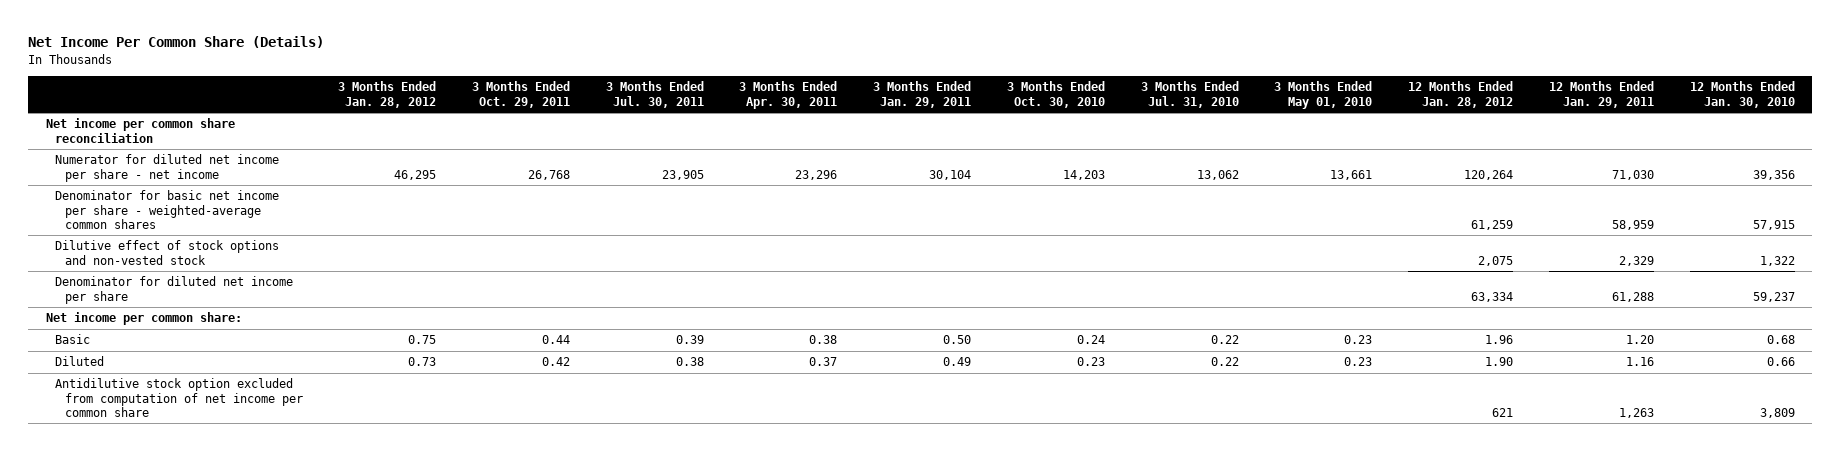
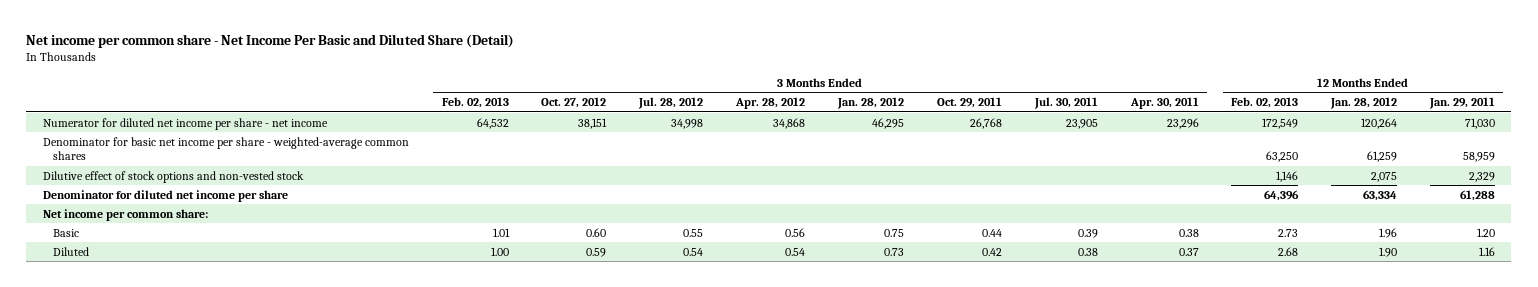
[28,36,325,49] Net Income Per Common Share (Details) -> [26,33,515,48] Net income per common share - Net Income Per Basic and Diluted Share (Detail)
[873,81,972,108] 3 Months Ended Jan. 29, 2011 -> none
[1006,81,1105,108] 3 Months Ended Oct. 30, 2010 -> none
[1140,81,1239,108] 3 Months Ended Jul. 31, 2010 -> none
[1274,81,1373,109] 3 Months Ended May 01, 2010 -> none
[1689,81,1795,108] 12 Months Ended Jan. 30, 2010 -> none
none -> [441,97,509,109] Feb. 02, 2013
none -> [541,97,607,109] Oct. 27, 2012
none -> [638,97,704,110] Jul. 28, 2012
none -> [735,97,806,110] Apr. 28, 2012
none -> [1231,97,1299,109] Feb. 02, 2013
[46,118,236,143] Net income per common share reconciliation -> none
[55,378,303,418] Antidilutive stock option excluded from computation of net income per common share -> none

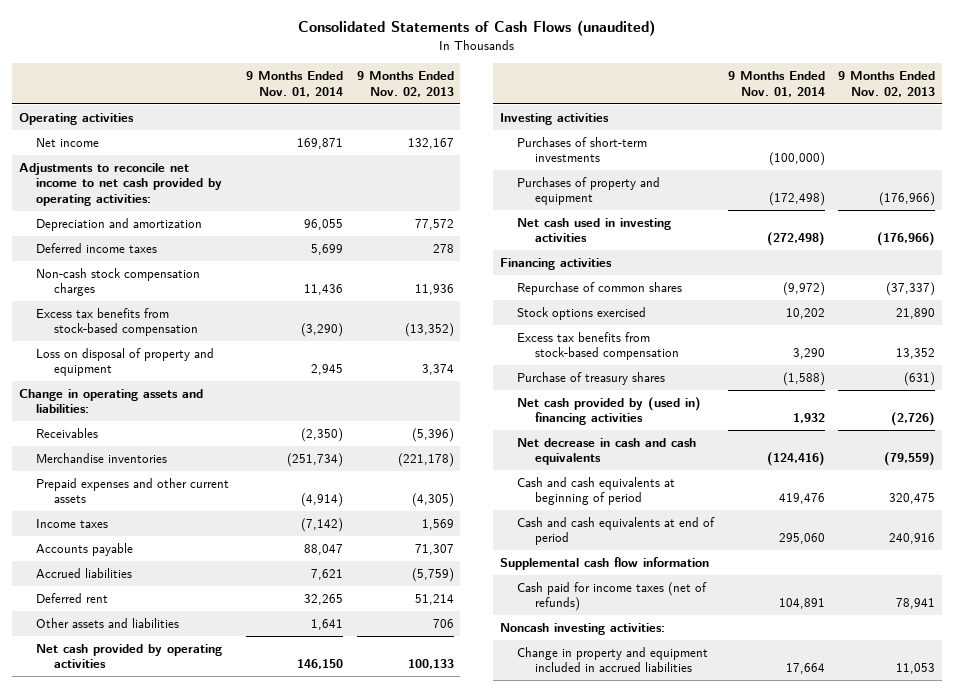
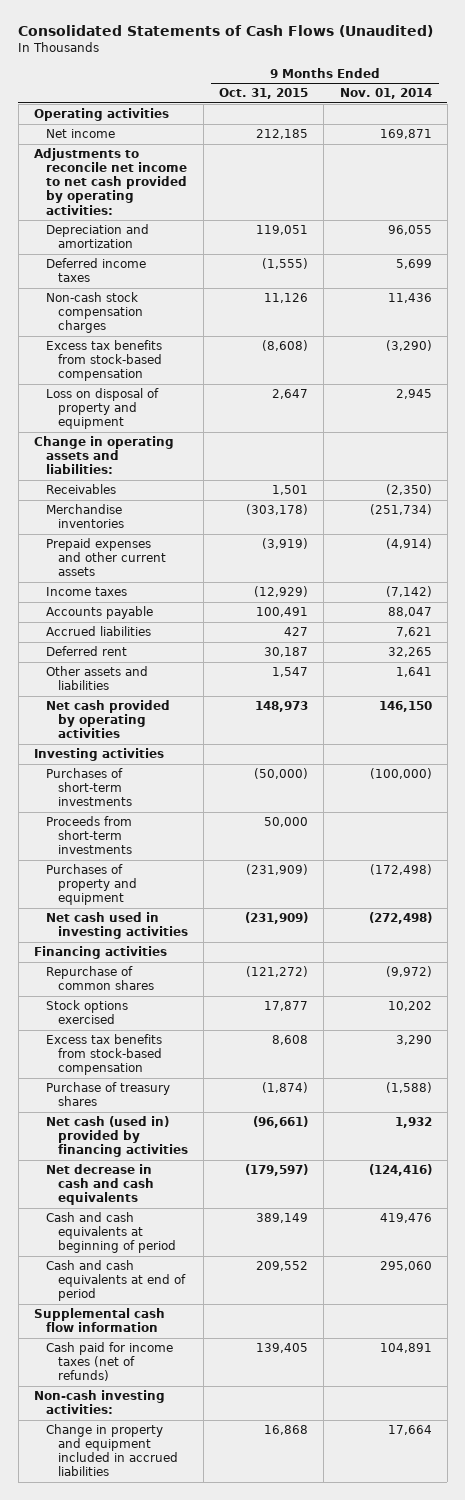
[297,20,655,37] Consolidated Statements of Cash Flows (unaudited) -> [18,25,434,38] Consolidated Statements of Cash Flows (Unaudited)
[356,71,454,97] 9 Months Ended Nov. 02, 2013 -> none
none -> [219,88,309,100] Oct. 31, 2015
none -> [45,816,132,855] Proceeds from short-term investments
[517,397,702,426] Net cash provided by (used in) financing activities -> [45,1116,188,1158] Net cash (used in) provided by financing activities
[499,623,665,636] Noncash investing activities: -> [33,1390,165,1415] Non-cash investing activities:

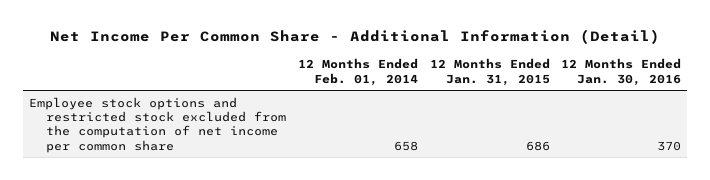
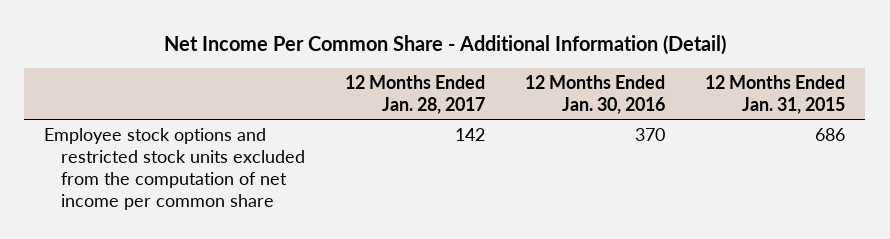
[297,58,418,86] 12 Months Ended Feb. 01, 2014 -> none
none -> [345,75,486,115] 12 Months Ended Jan. 28, 2017
[28,96,287,153] Employee stock options and restricted stock excluded from the computation of net income per common share -> [44,127,306,210] Employee stock options and restricted stock units excluded from the computation of net income per common share

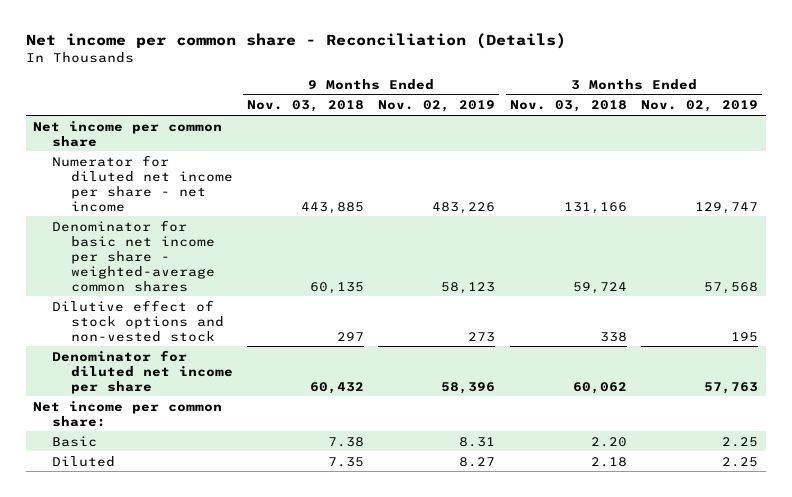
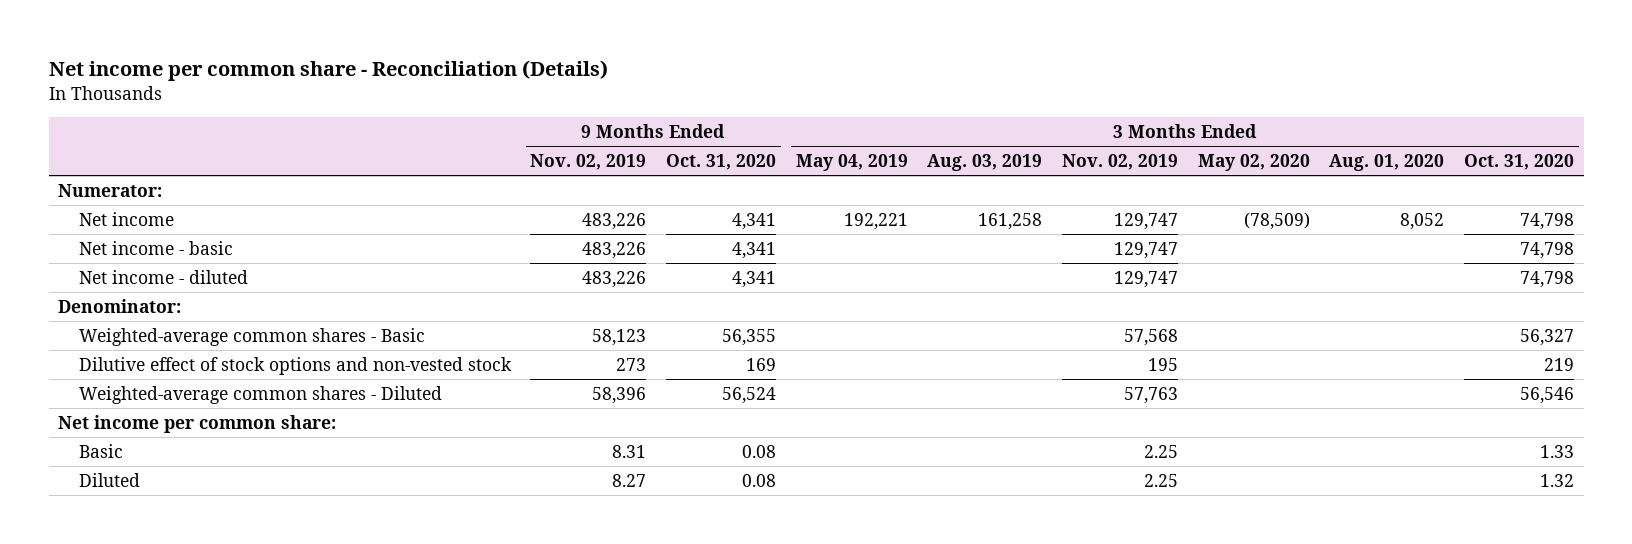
[247,100,365,113] Nov. 03, 2018 -> none
[509,100,627,113] Nov. 03, 2018 -> none
none -> [666,153,777,170] Oct. 31, 2020
none -> [795,153,908,171] May 04, 2019
none -> [927,153,1043,171] Aug. 03, 2019
none -> [1197,153,1310,171] May 02, 2020
none -> [1329,153,1445,171] Aug. 01, 2020
none -> [1463,153,1574,170] Oct. 31, 2020
[33,120,223,147] Net income per common share -> none
none -> [58,183,163,197] Numerator:
none -> [78,211,174,226] Net income
[51,154,233,212] Numerator for diluted net income per share - net income -> [78,240,233,255] Net income - basic
none -> [78,269,248,284] Net income - diluted
none -> [58,298,182,313] Denominator:
[51,219,215,292] Denominator for basic net income per share - weighted-average common shares -> [78,327,425,346] Weighted-average common shares - Basic
[51,349,233,394] Denominator for diluted net income per share -> [78,385,442,404] Weighted-average common shares - Diluted

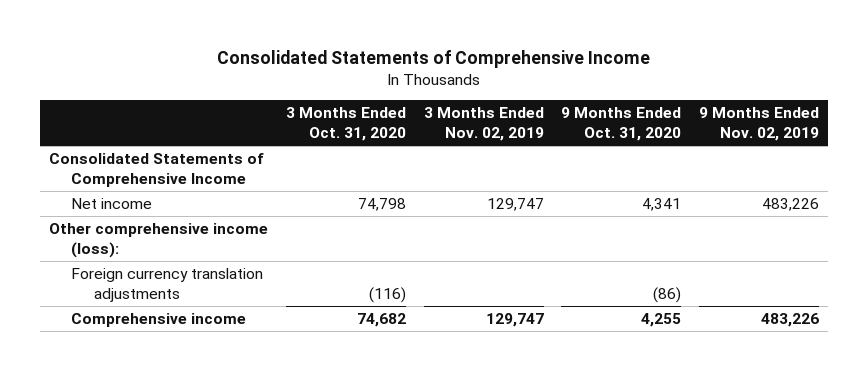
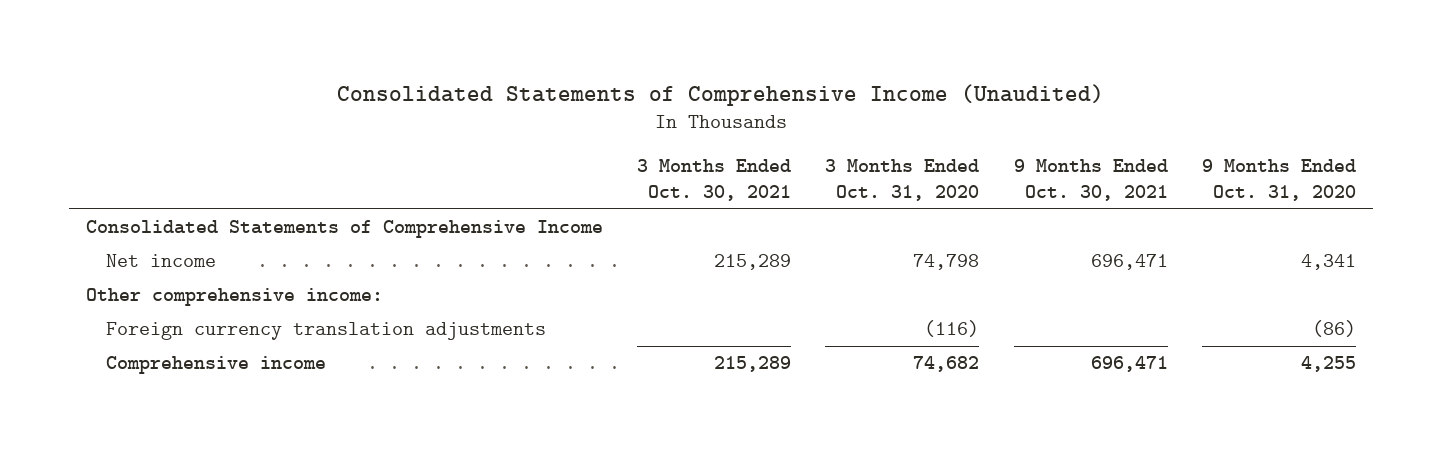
[217,50,651,69] Consolidated Statements of Comprehensive Income -> [336,83,1104,106] Consolidated Statements of Comprehensive Income (Unaudited)
[423,107,544,142] 3 Months Ended Nov. 02, 2019 -> none
[699,107,820,142] 9 Months Ended Nov. 02, 2019 -> none
none -> [637,159,792,202] 3 Months Ended Oct. 30, 2021
none -> [1013,159,1168,202] 9 Months Ended Oct. 30, 2021
[49,223,269,258] Other comprehensive income (loss): -> [85,288,383,307] Other comprehensive income:

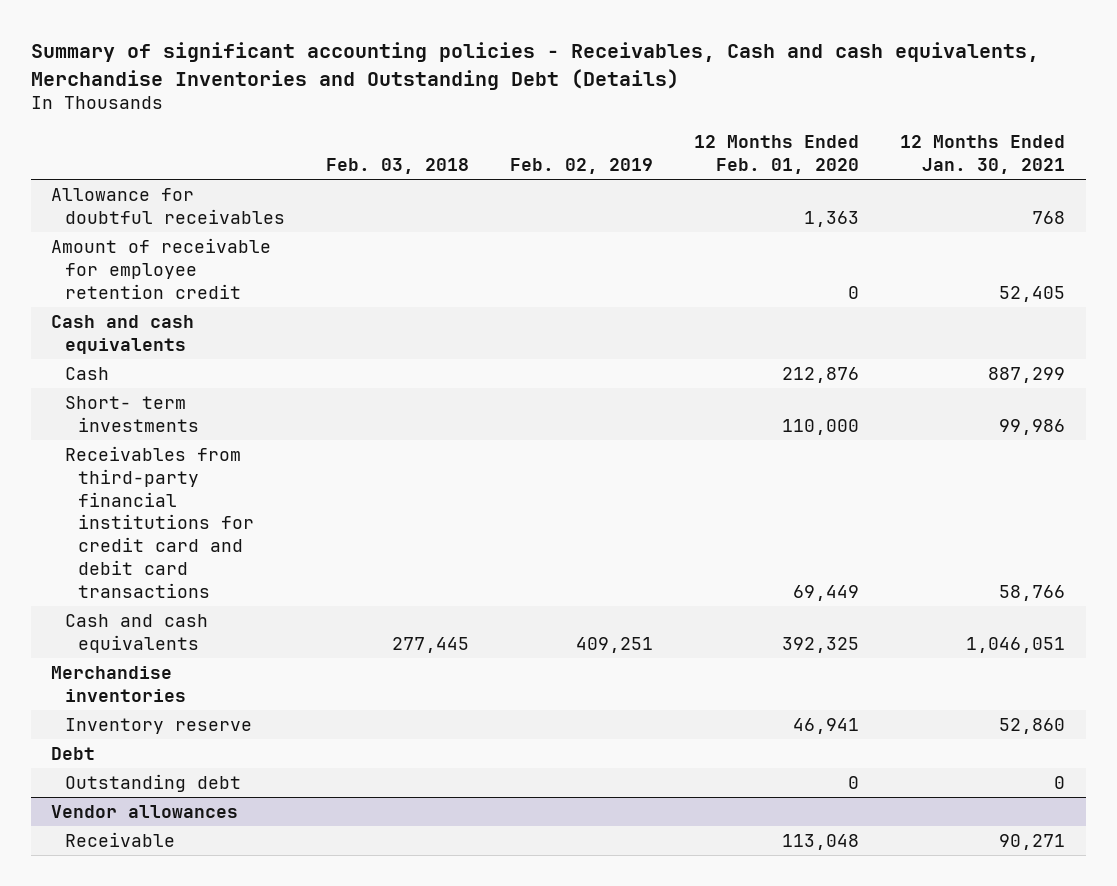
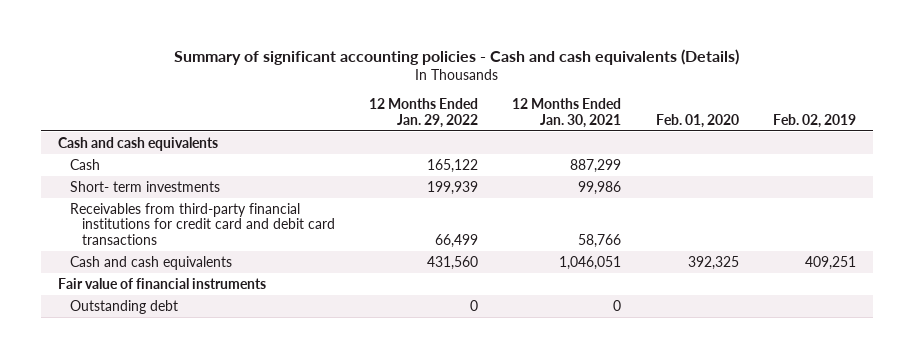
[30,42,1039,90] Summary of significant accounting policies - Receivables, Cash and cash equivalents, Merchandise Inventories and Outstanding Debt (Details) -> [174,49,740,66] Summary of significant accounting policies - Cash and cash equivalents (Details)
[325,157,469,174] Feb. 03, 2018 -> none
[694,135,860,174] 12 Months Ended Feb. 01, 2020 -> none
none -> [369,98,479,129] 12 Months Ended Jan. 29, 2022
none -> [655,114,739,129] Feb. 01, 2020
[51,188,285,224] Allowance for doubtful receivables -> none
[51,238,272,299] Amount of receivable for employee retention credit -> none
[51,666,186,702] Merchandise inventories -> none
[64,718,252,735] Inventory reserve -> none
[51,747,96,761] Debt -> [58,277,267,289] Fair value of financial instruments
[51,805,239,819] Vendor allowances -> none
[64,832,175,848] Receivable -> none

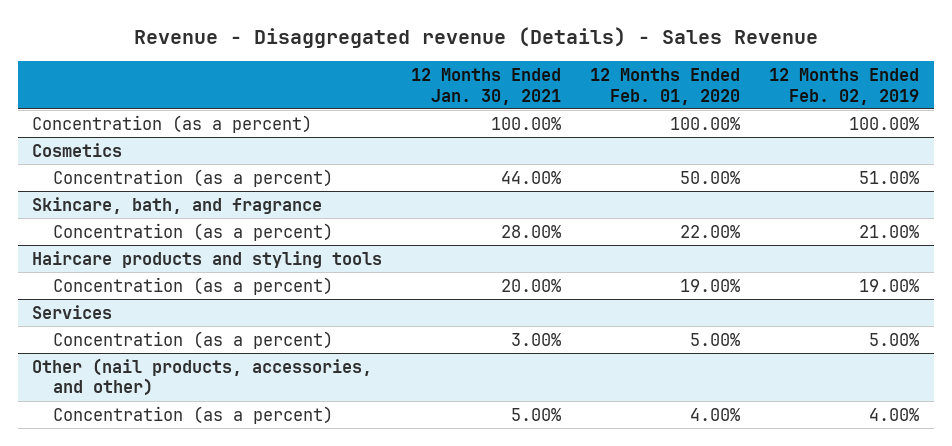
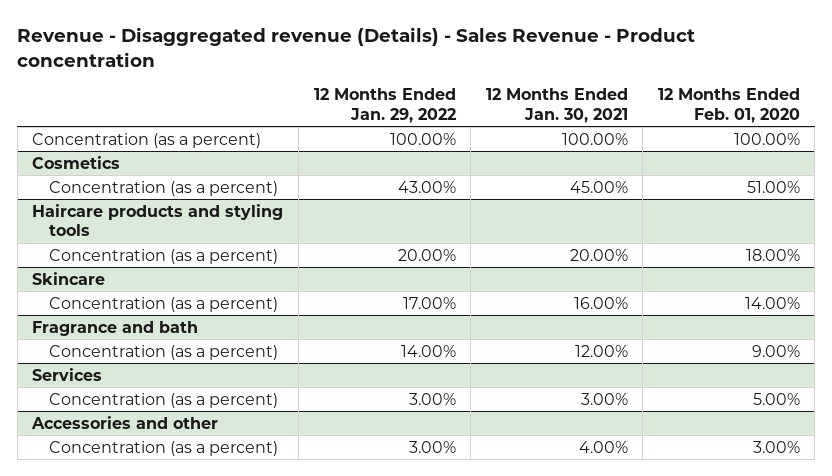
[133,27,818,49] Revenue - Disaggregated revenue (Details) - Sales Revenue -> [17,26,696,67] Revenue - Disaggregated revenue (Details) - Sales Revenue - Product concentration
[769,68,920,105] 12 Months Ended Feb. 02, 2019 -> none
none -> [313,88,456,123] 12 Months Ended Jan. 29, 2022
[32,196,323,214] Skincare, bath, and fragrance -> none
[53,222,334,241] Concentration (as a percent) -> none
[501,170,562,184] 44.00% -> [569,180,628,193] 45.00%
[680,170,741,184] 50.00% -> [746,180,800,193] 51.00%
[680,278,741,292] 19.00% -> [745,248,800,261] 18.00%
none -> [32,271,106,285] Skincare
none -> [49,296,279,312] Concentration (as a percent)
none -> [32,320,199,336] Fragrance and bath
none -> [49,344,279,360] Concentration (as a percent)
[32,357,373,397] Other (nail products, accessories, and other) -> [31,415,219,429] Accessories and other
[511,407,562,421] 5.00% -> [578,440,628,453] 4.00%
[690,407,741,421] 4.00% -> [752,440,800,453] 3.00%

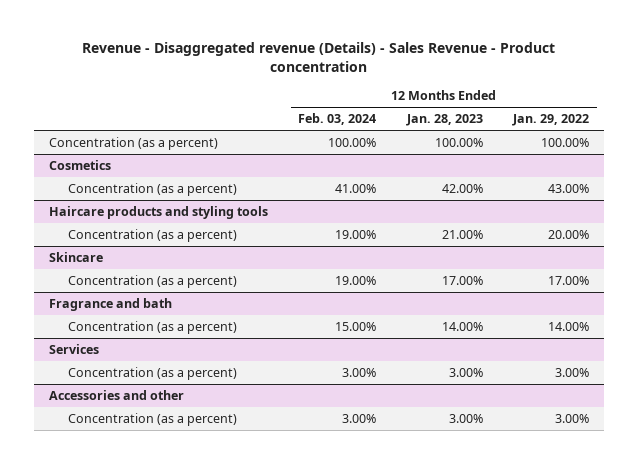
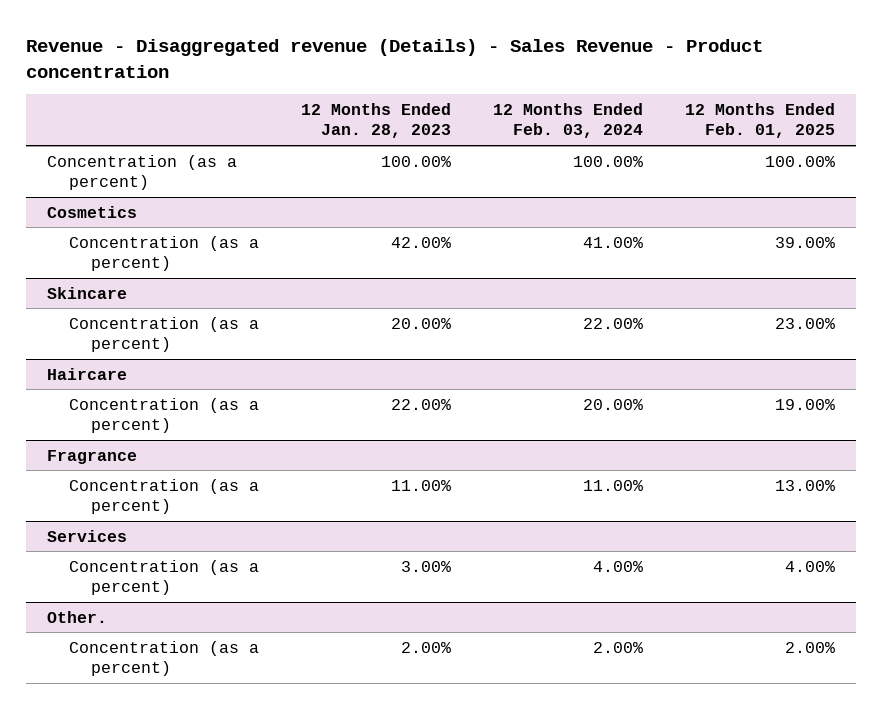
[511,114,589,127] Jan. 29, 2022 -> none
none -> [684,103,835,139] 12 Months Ended Feb. 01, 2025
[48,205,268,219] Haircare products and styling tools -> none
[68,228,238,242] Concentration (as a percent) -> none
[335,275,377,285] 19.00% -> [582,317,643,329] 22.00%
[441,275,483,285] 17.00% -> [391,317,452,329] 20.00%
[48,297,172,311] Fragrance and bath -> [47,367,128,380] Haircare
[335,321,377,331] 15.00% -> [582,398,643,410] 20.00%
[441,321,483,331] 14.00% -> [391,398,452,410] 22.00%
none -> [47,449,138,464] Fragrance
none -> [69,478,260,514] Concentration (as a percent)
[342,367,377,377] 3.00% -> [592,560,643,572] 4.00%
[48,389,184,400] Accessories and other -> [47,610,108,623] Other.
[342,413,377,423] 3.00% -> [592,641,643,653] 2.00%
[448,413,483,423] 3.00% -> [401,641,452,653] 2.00%

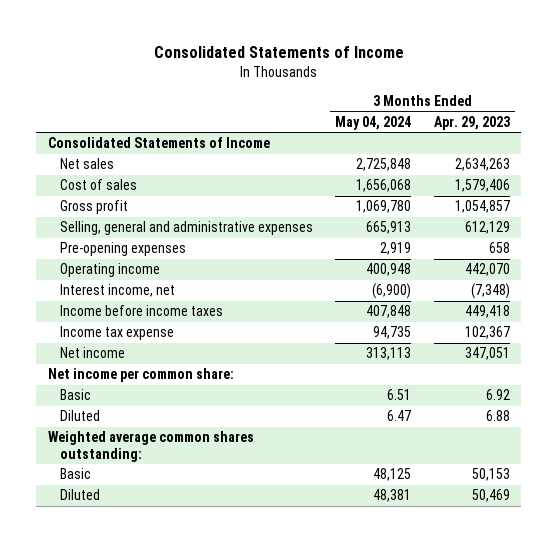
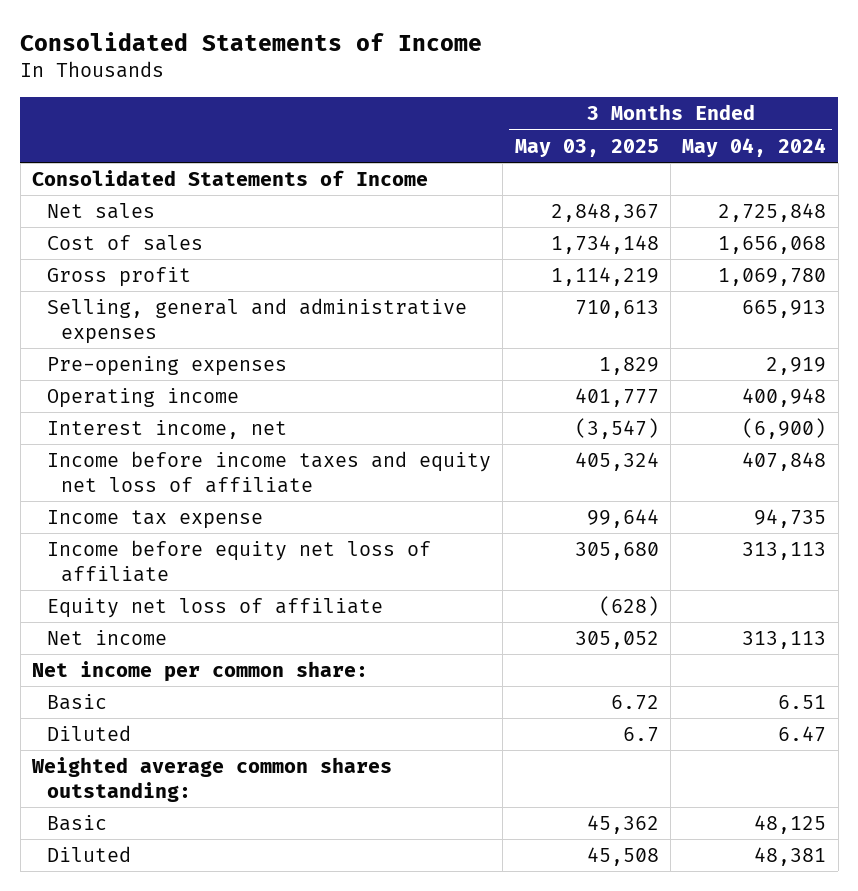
[433,115,510,130] Apr. 29, 2023 -> none
none -> [514,138,659,157] May 03, 2025
[60,305,224,317] Income before income taxes -> [46,451,491,493] Income before income taxes and equity net loss of affiliate
none -> [46,540,431,582] Income before equity net loss of affiliate
none -> [46,598,383,619] Equity net loss of affiliate

